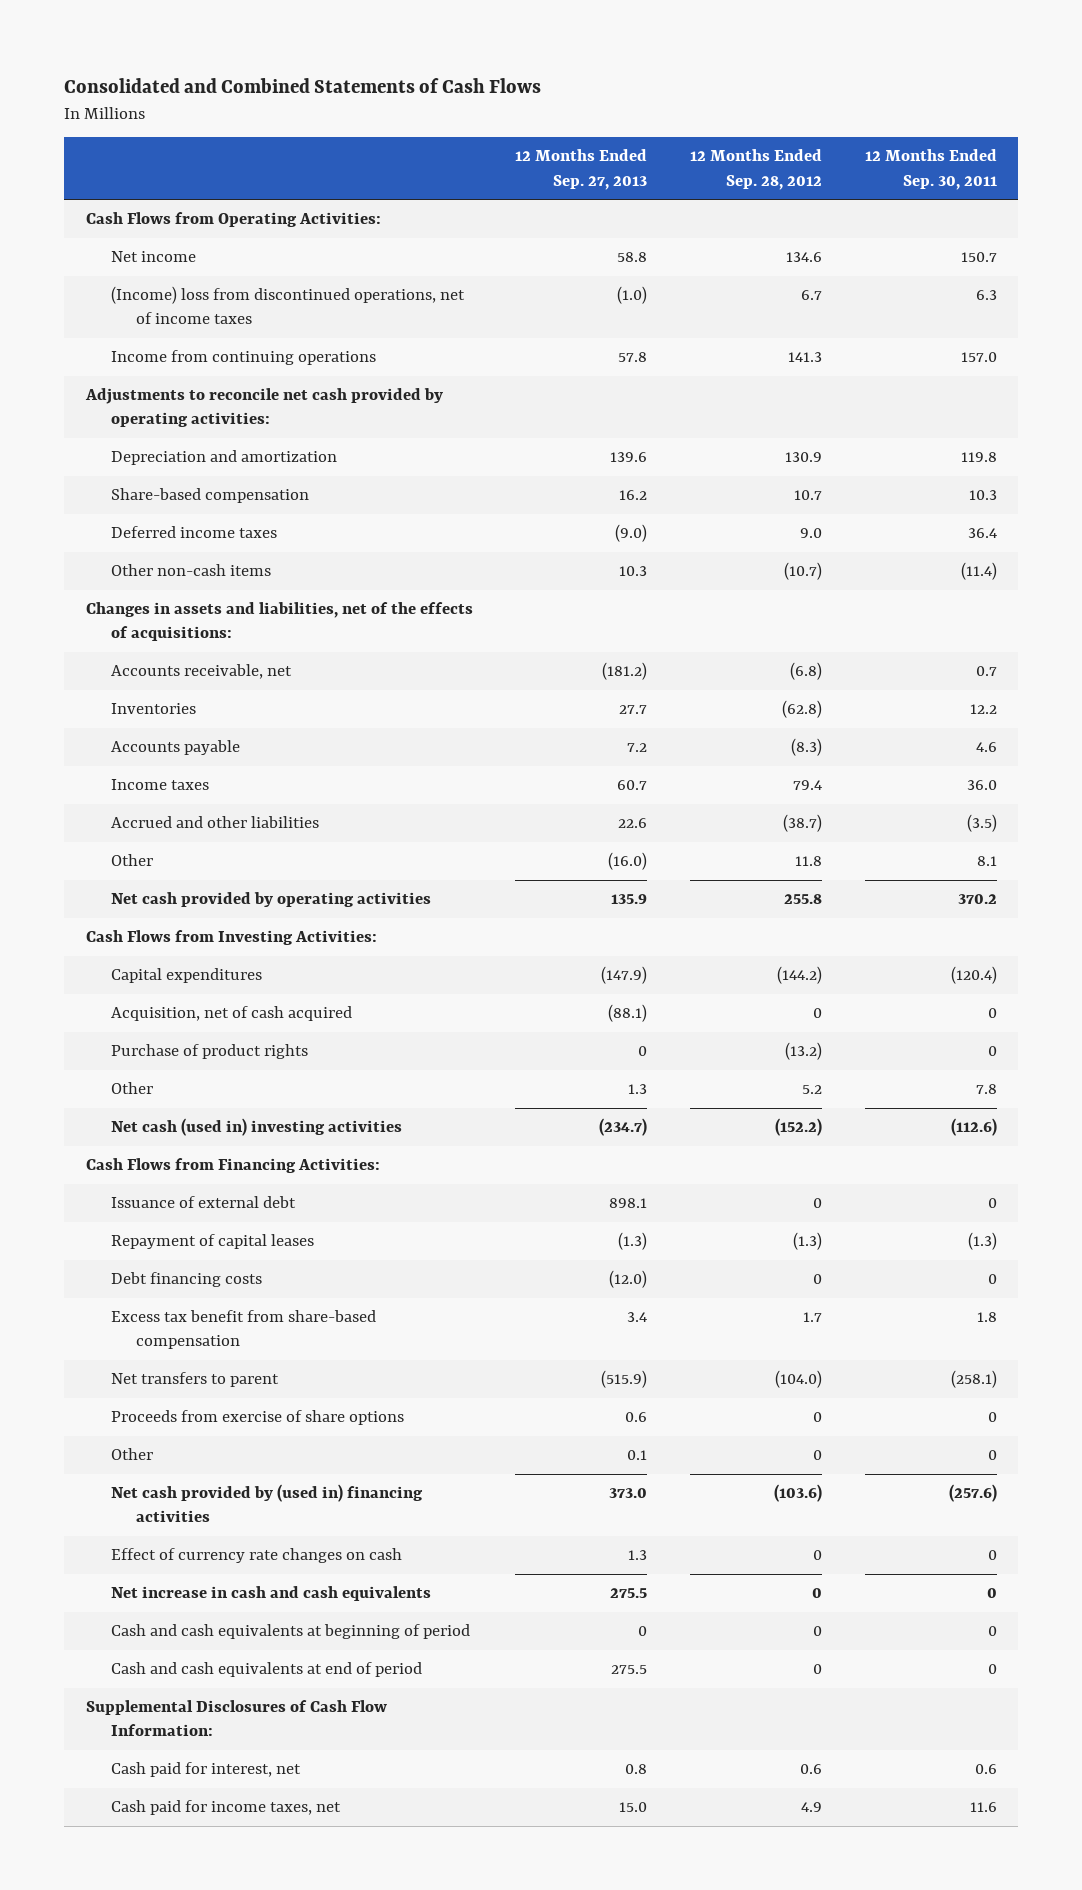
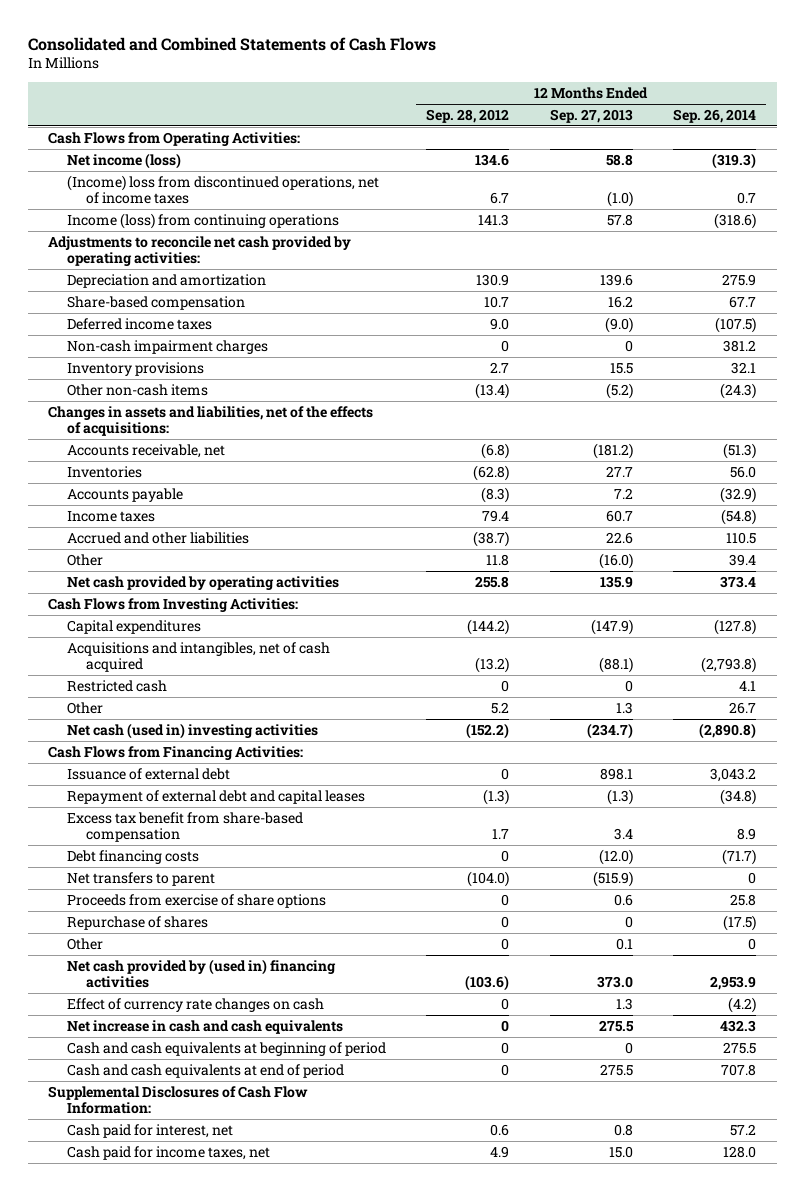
[864,149,997,190] 12 Months Ended Sep. 30, 2011 -> none
none -> [673,109,757,124] Sep. 26, 2014
[110,251,196,263] Net income -> [66,152,181,169] Net income (loss)
[110,350,376,366] Income from continuing operations -> [66,212,339,229] Income (loss) from continuing operations
none -> [66,339,268,354] Non-cash impairment charges
none -> [66,361,204,376] Inventory provisions
[619,566,648,577] 10.3 -> [605,382,633,399] (5.2)
[784,562,823,581] (10.7) -> [475,382,510,399] (13.4)
[110,1044,308,1060] Purchase of product rights -> none
[110,1006,352,1022] Acquisition, net of cash acquired -> [66,641,330,673] Acquisitions and intangibles, net of cash acquired
[813,1008,823,1019] 0 -> [475,657,510,674] (13.2)
none -> [66,679,167,692] Restricted cash
[110,1234,314,1250] Repayment of capital leases -> [66,789,365,804] Repayment of external debt and capital leases
[110,1272,262,1288] Debt financing costs -> [66,849,199,864] Debt financing costs
none -> [66,915,208,930] Repurchase of shares

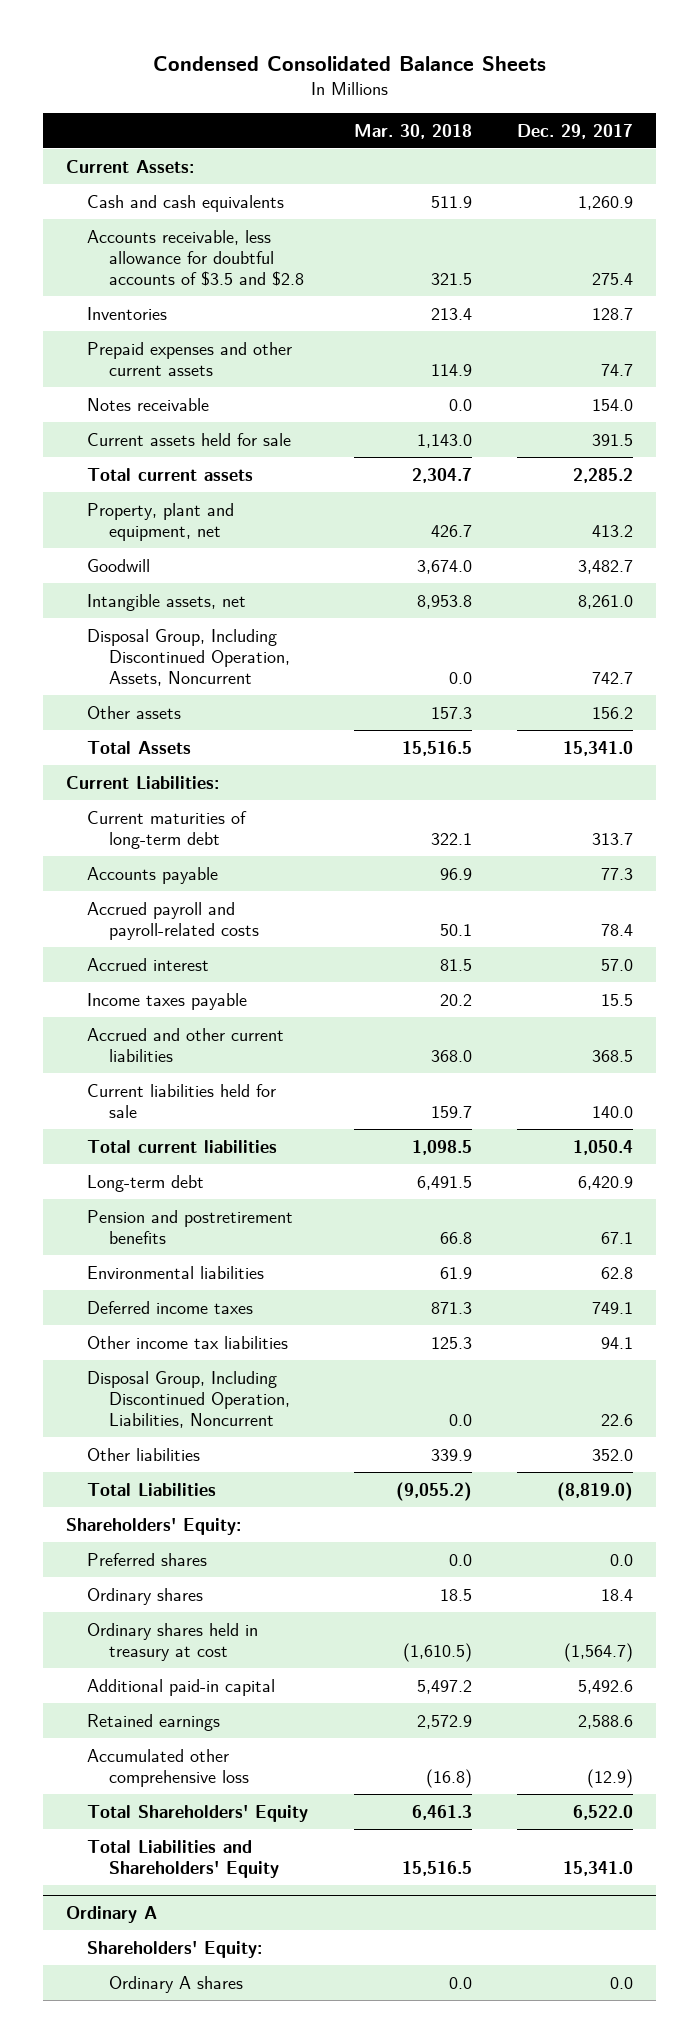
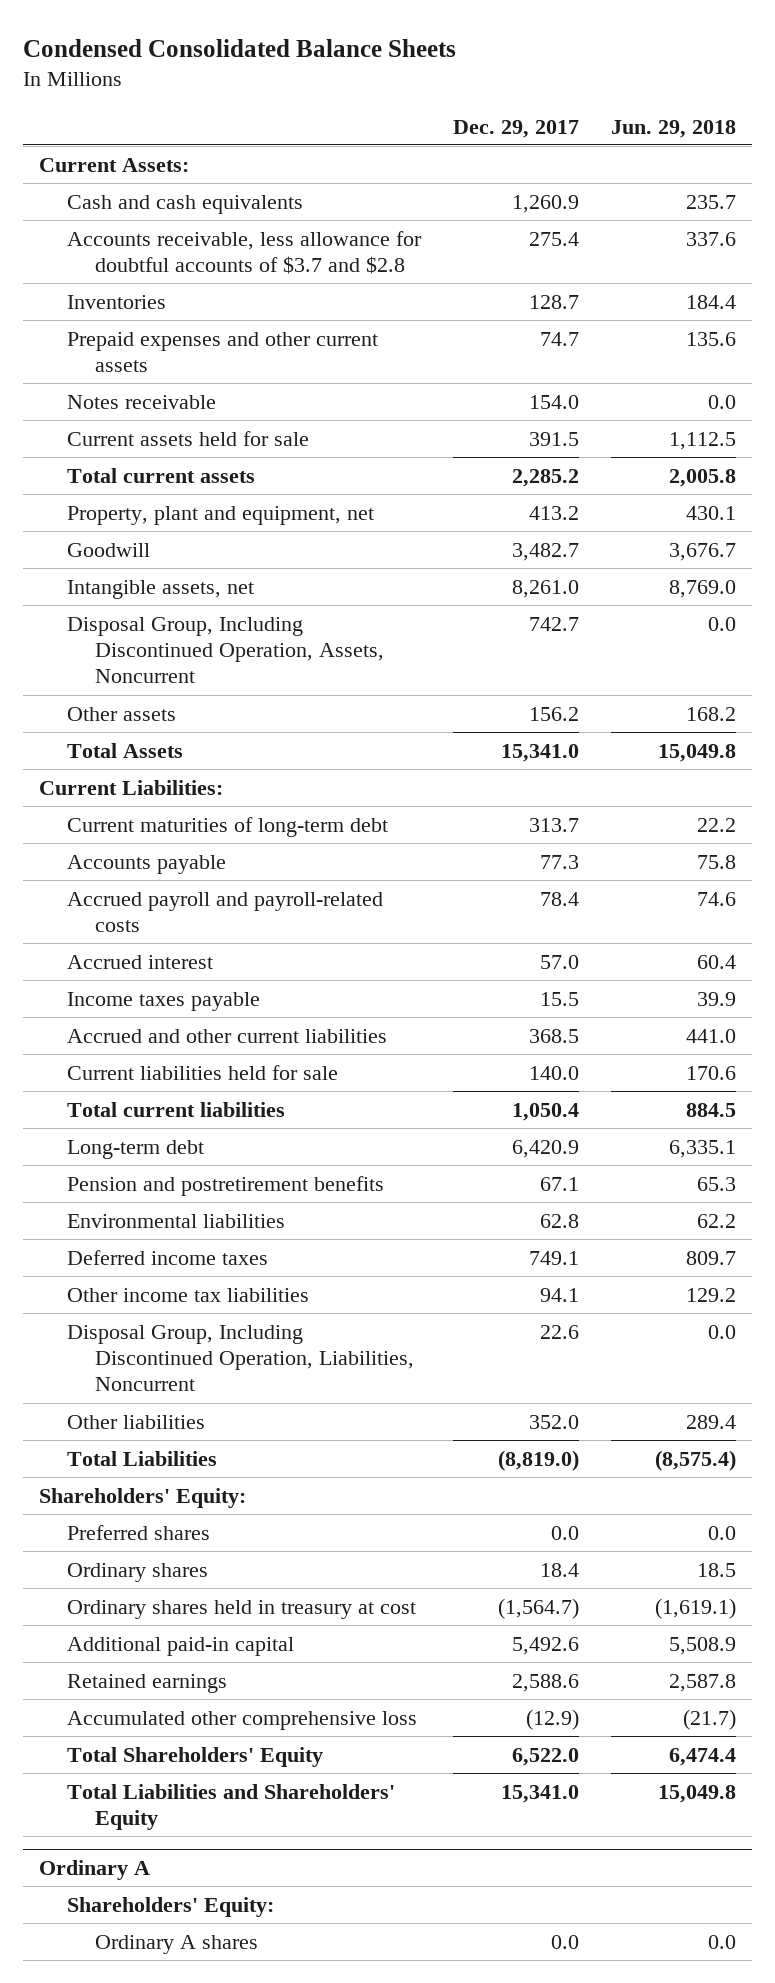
[353,123,472,139] Mar. 30, 2018 -> none
none -> [611,119,737,138] Jun. 29, 2018
[87,229,304,287] Accounts receivable, less allowance for doubtful accounts of $3.5 and $2.8 -> [67,230,423,274] Accounts receivable, less allowance for doubtful accounts of $3.7 and $2.8

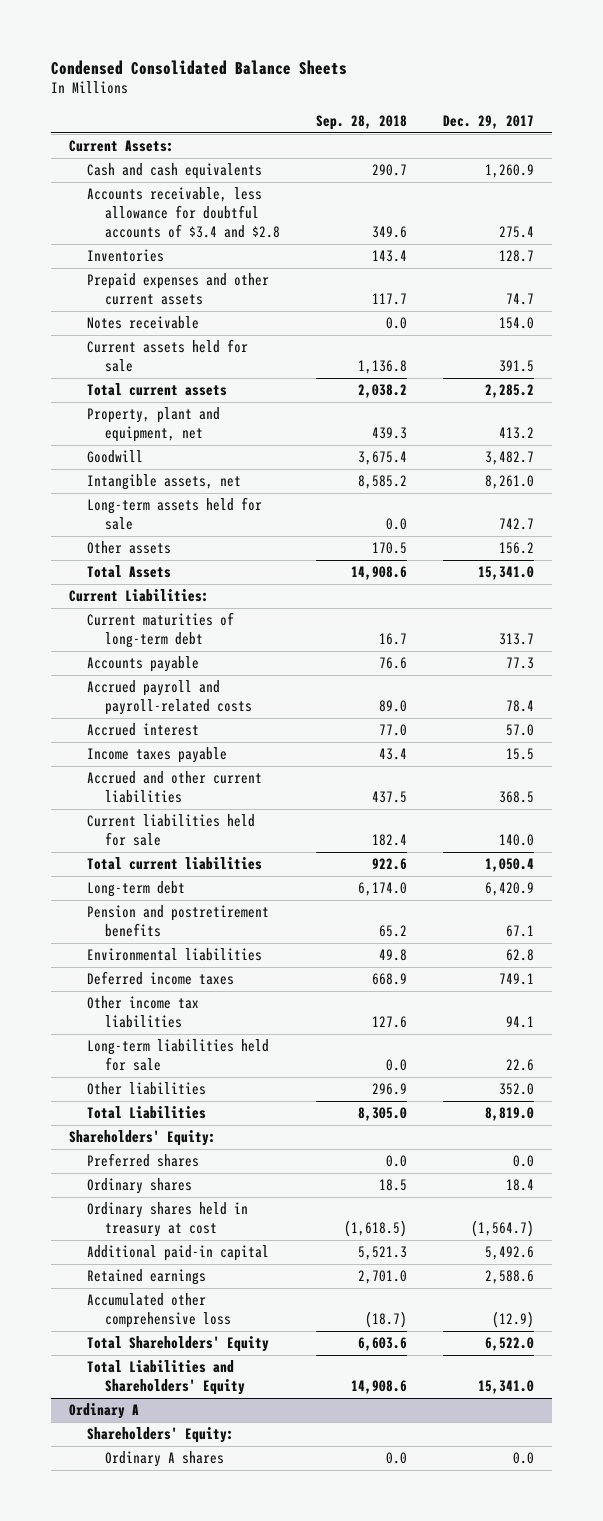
[611,119,737,138] Jun. 29, 2018 -> none
none -> [316,114,408,130] Sep. 28, 2018
[67,230,423,274] Accounts receivable, less allowance for doubtful accounts of $3.7 and $2.8 -> [86,187,281,238] Accounts receivable, less allowance for doubtful accounts of $3.4 and $2.8
[67,616,385,684] Disposal Group, Including Discontinued Operation, Assets, Noncurrent -> [86,497,262,531] Long-term assets held for sale
[67,1324,415,1392] Disposal Group, Including Discontinued Operation, Liabilities, Noncurrent -> [86,1039,269,1072] Long-term liabilities held for sale
[498,1449,580,1471] (8,819.0) -> [485,1107,535,1122] 8,819.0

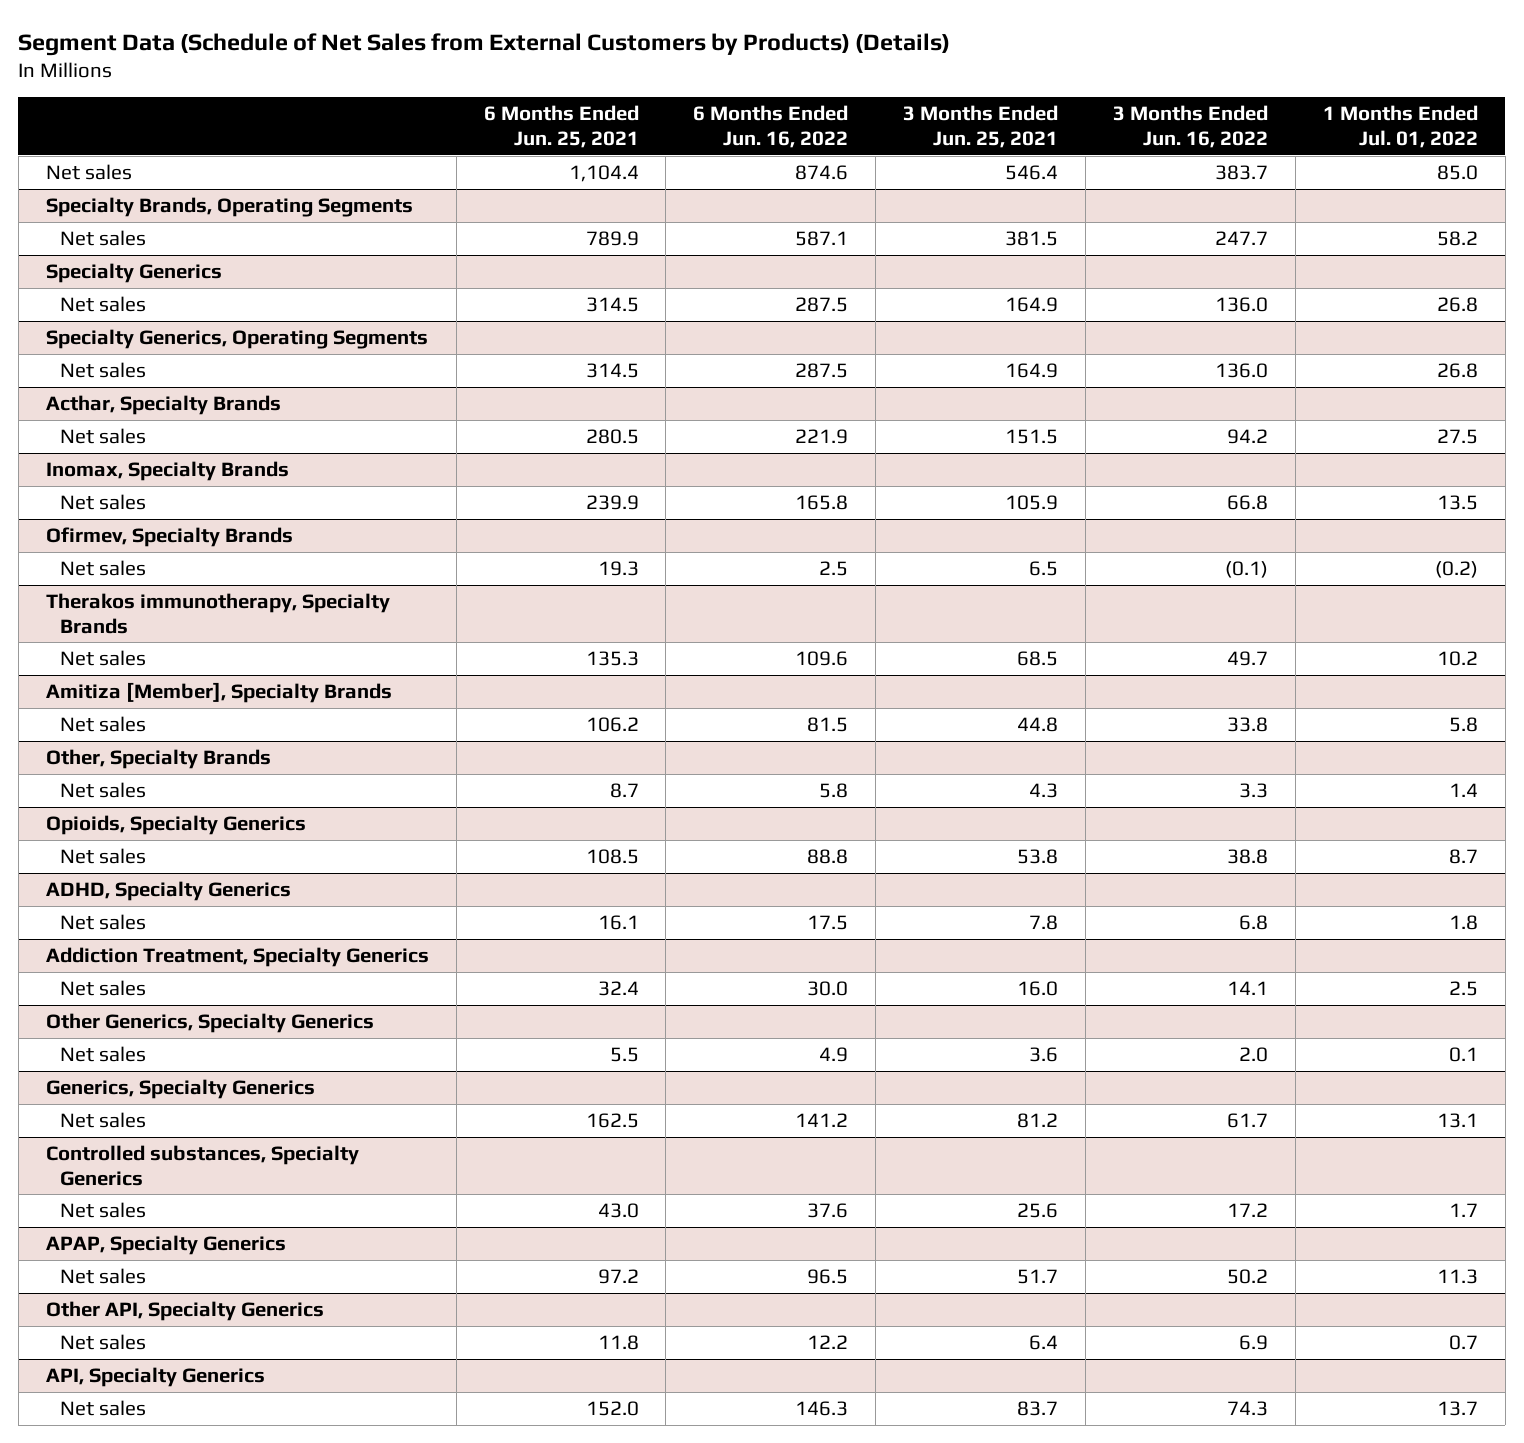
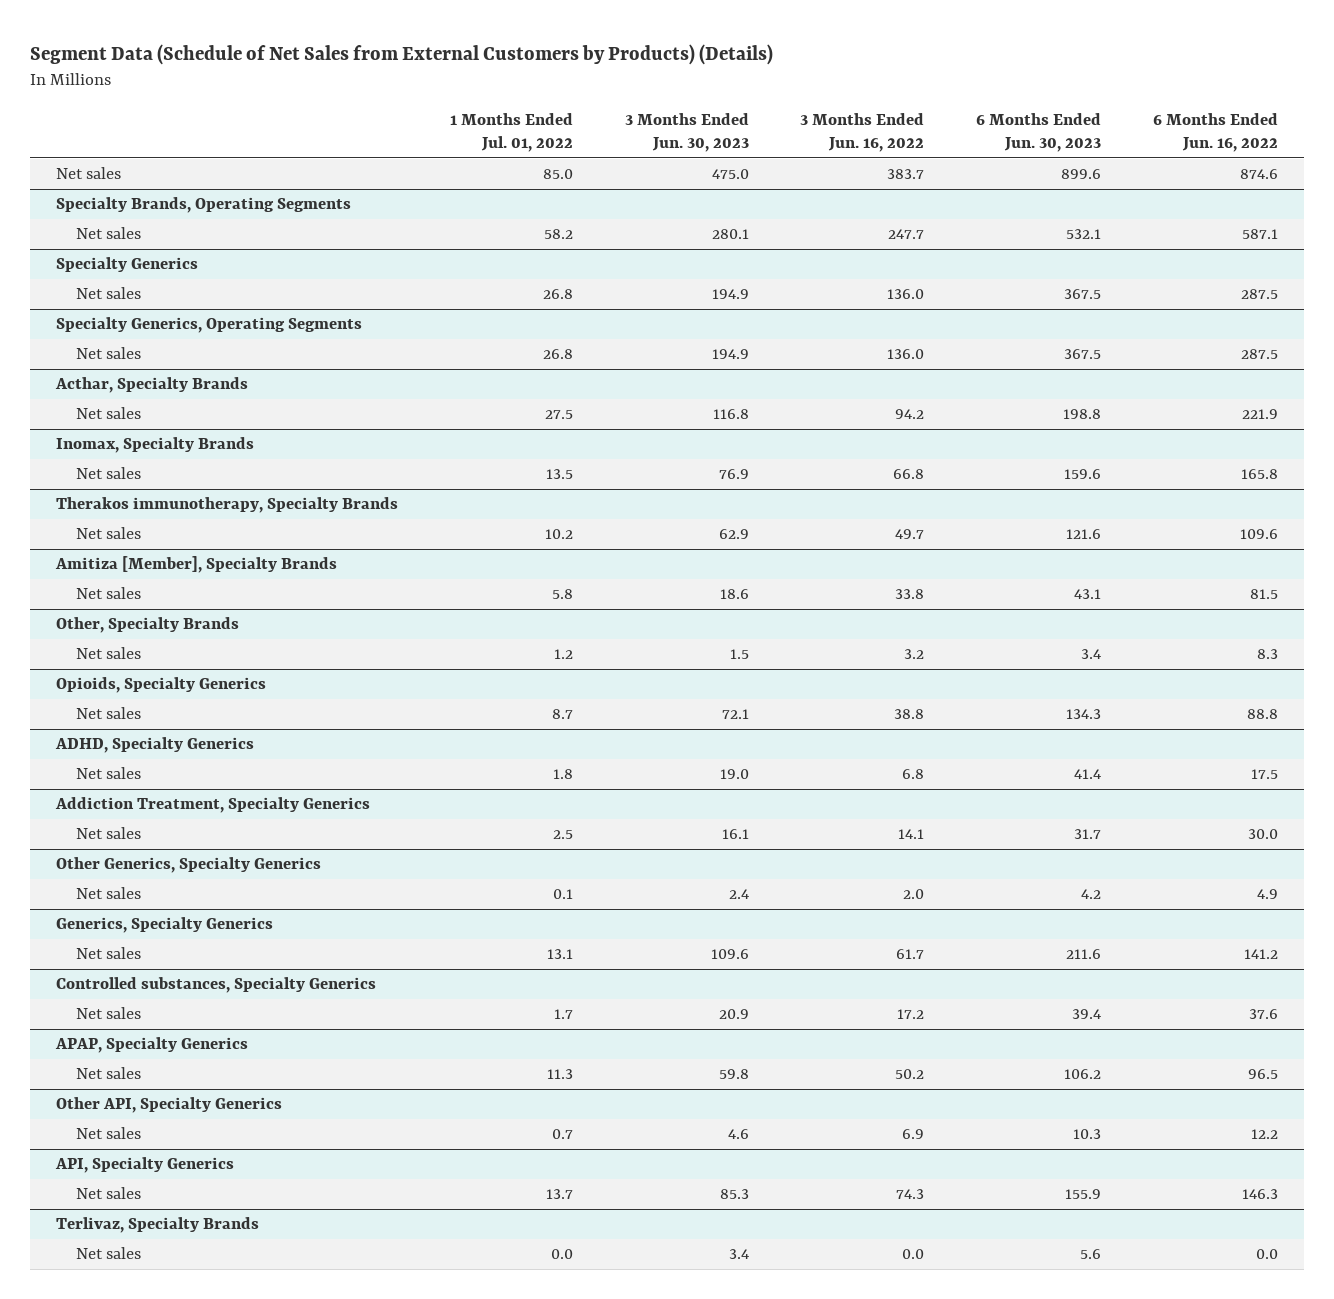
[483,105,639,149] 6 Months Ended Jun. 25, 2021 -> none
[903,105,1059,149] 3 Months Ended Jun. 25, 2021 -> none
none -> [624,112,749,153] 3 Months Ended Jun. 30, 2023
none -> [976,112,1102,153] 6 Months Ended Jun. 30, 2023
[45,526,293,547] Ofirmev, Specialty Brands -> none
[60,559,147,576] Net sales -> none
[819,782,849,798] 5.8 -> [1256,649,1278,660] 8.3
[1239,782,1269,798] 3.3 -> [904,649,925,660] 3.2
[1449,782,1479,797] 1.4 -> [553,649,573,660] 1.2
none -> [55,1217,259,1234] Terlivaz, Specialty Brands
none -> [76,1247,142,1260] Net sales

